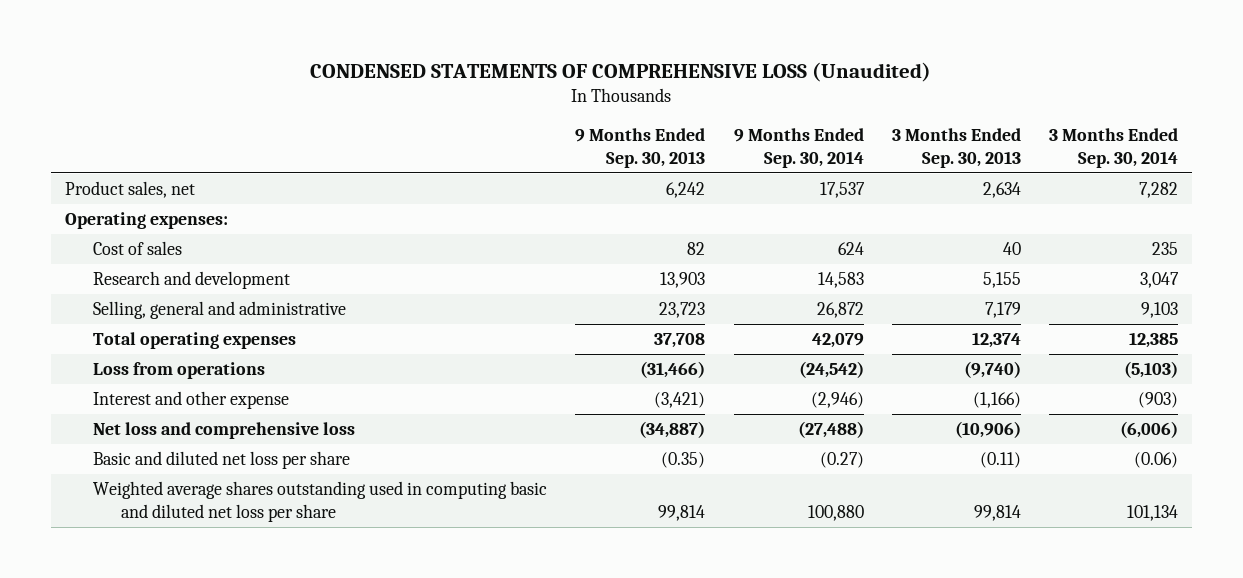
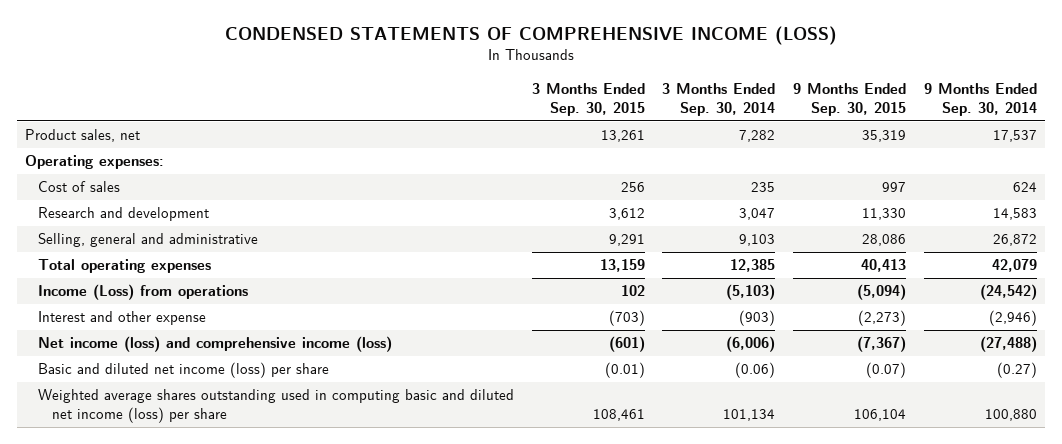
[310,62,932,83] CONDENSED STATEMENTS OF COMPREHENSIVE LOSS (Unaudited) -> [224,26,837,46] CONDENSED STATEMENTS OF COMPREHENSIVE INCOME (LOSS)
[575,127,706,168] 9 Months Ended Sep. 30, 2013 -> none
[891,127,1021,168] 3 Months Ended Sep. 30, 2013 -> none
none -> [531,82,645,116] 3 Months Ended Sep. 30, 2015
none -> [792,82,906,116] 9 Months Ended Sep. 30, 2015
[93,361,266,379] Loss from operations -> [38,284,249,301] Income (Loss) from operations
[93,421,356,439] Net loss and comprehensive loss -> [38,336,393,353] Net income (loss) and comprehensive income (loss)
[93,450,351,469] Basic and diluted net loss per share -> [38,362,330,379] Basic and diluted net income (loss) per share
[93,480,548,522] Weighted average shares outstanding used in computing basic and diluted net loss per share -> [38,389,515,424] Weighted average shares outstanding used in computing basic and diluted net income (loss) per share

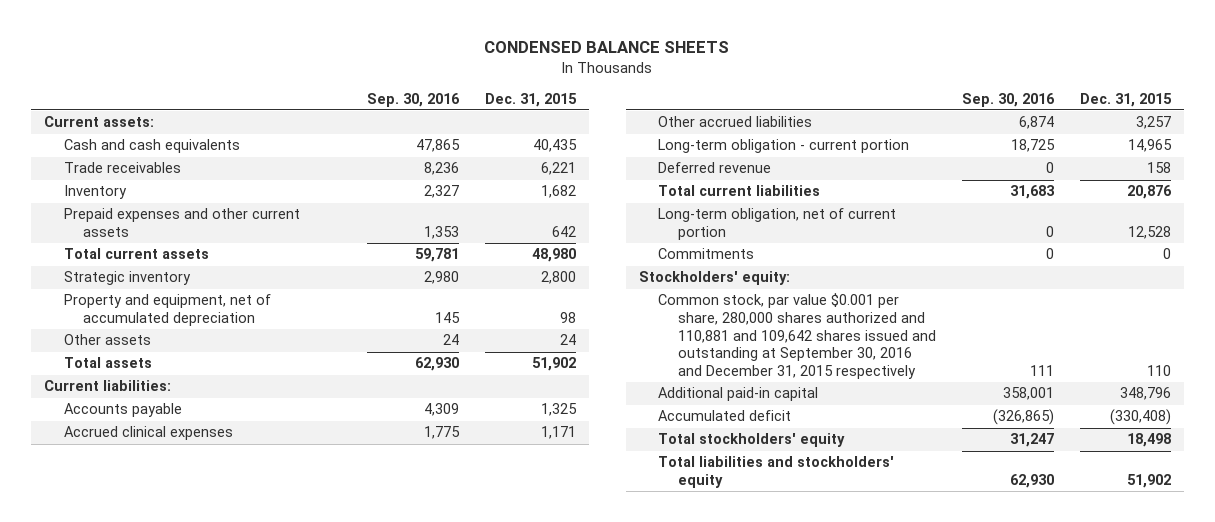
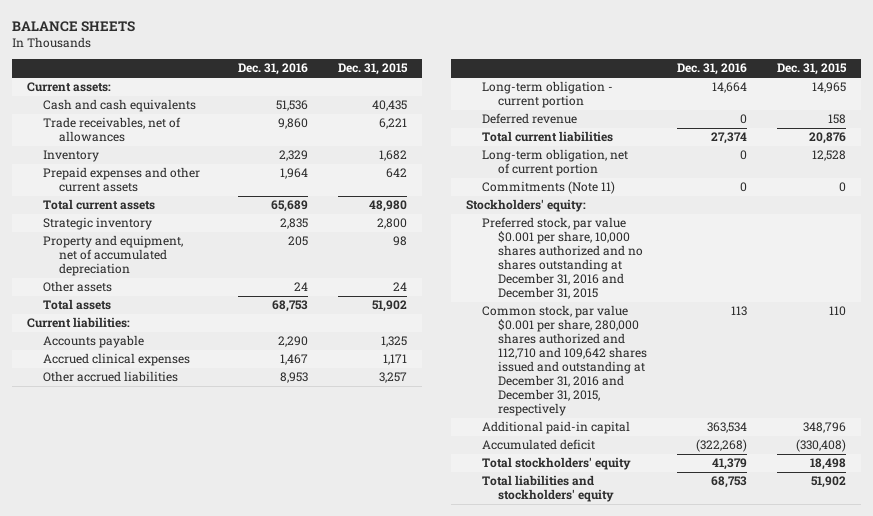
[484,41,730,54] CONDENSED BALANCE SHEETS -> [12,20,136,32] BALANCE SHEETS
[367,92,461,107] Sep. 30, 2016 -> none
none -> [238,63,309,76] Dec. 31, 2016
[63,162,181,174] Trade receivables -> [43,117,182,143] Trade receivables, net of allowances
[658,248,755,260] Commitments -> [482,181,616,195] Commitments (Note 11)
none -> [482,217,644,300] Preferred stock, par value $0.001 per share, 10,000 shares authorized and no shares outstanding at December 31, 2016 and December 31, 2015
[658,293,937,379] Common stock, par value $0.001 per share, 280,000 shares authorized and 110,881 and 109,642 shares issued and outstanding at September 30, 2016 and December 31, 2015 respectively -> [482,305,648,417] Common stock, par value $0.001 per share, 280,000 shares authorized and 112,710 and 109,642 shares issued and outstanding at December 31, 2016 and December 31, 2015, respectively

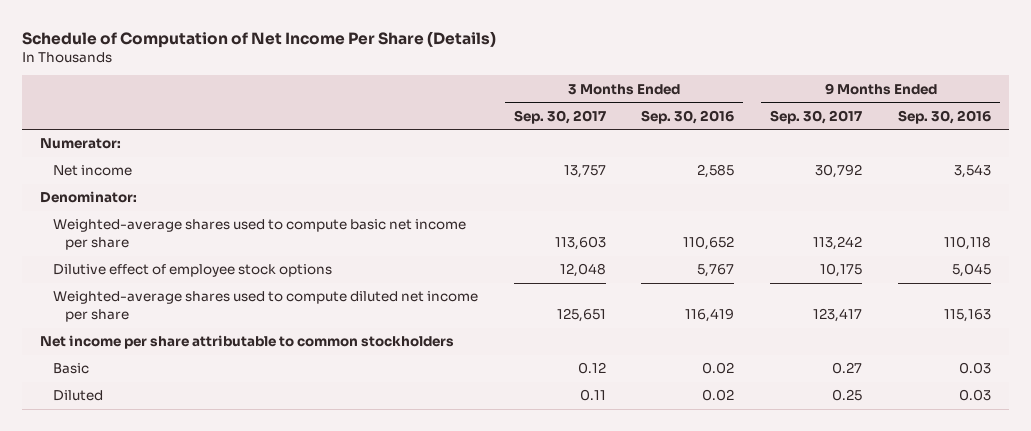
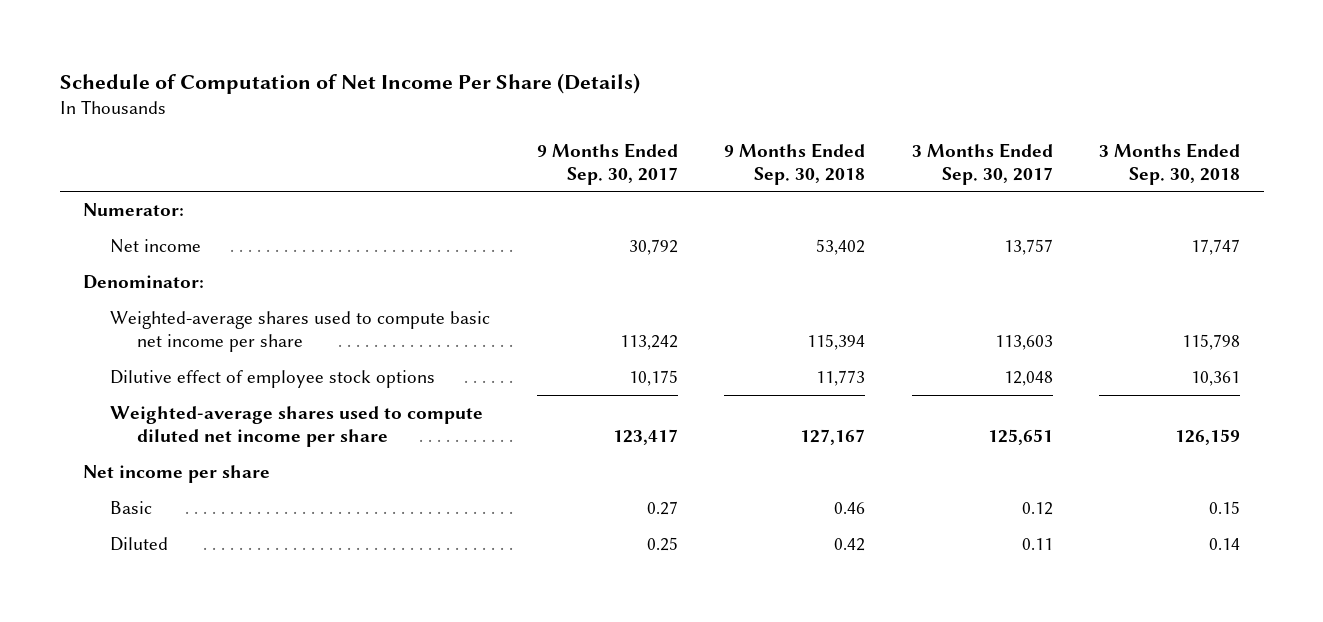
[641,109,735,124] Sep. 30, 2016 -> none
[898,109,992,124] Sep. 30, 2016 -> none
none -> [724,142,866,185] 9 Months Ended Sep. 30, 2018
none -> [1099,142,1241,185] 3 Months Ended Sep. 30, 2018
[40,335,455,350] Net income per share attributable to common stockholders -> [82,464,270,483] Net income per share

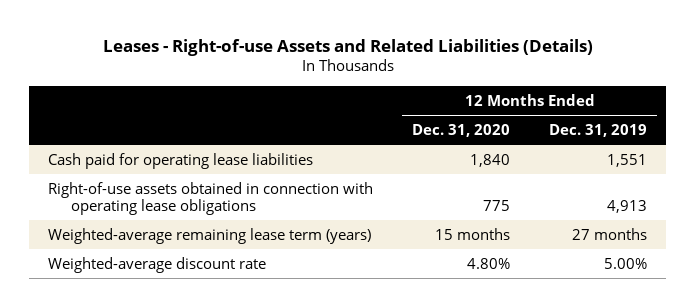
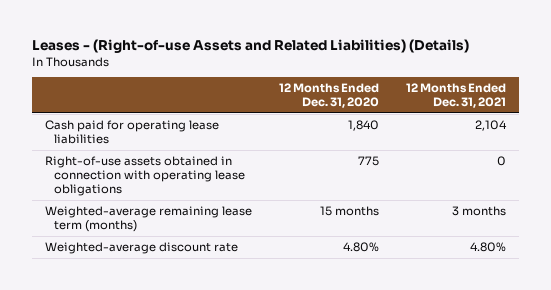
[102,38,593,56] Leases - Right-of-use Assets and Related Liabilities (Details) -> [31,38,469,53] Leases - (Right-of-use Assets and Related Liabilities) (Details)
[549,123,648,137] Dec. 31, 2019 -> none
none -> [405,83,506,109] 12 Months Ended Dec. 31, 2021
[48,227,372,244] Weighted-average remaining lease term (years) -> [45,206,253,233] Weighted-average remaining lease term (months)

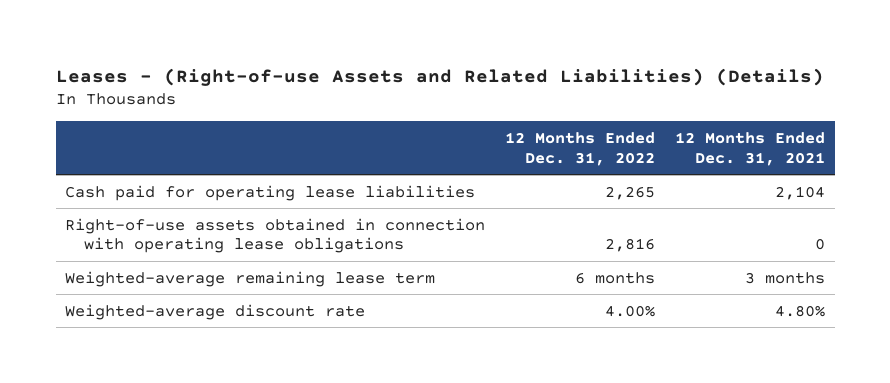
[279,83,380,109] 12 Months Ended Dec. 31, 2020 -> none
none -> [505,131,656,166] 12 Months Ended Dec. 31, 2022
[45,206,253,233] Weighted-average remaining lease term (months) -> [65,270,436,287] Weighted-average remaining lease term

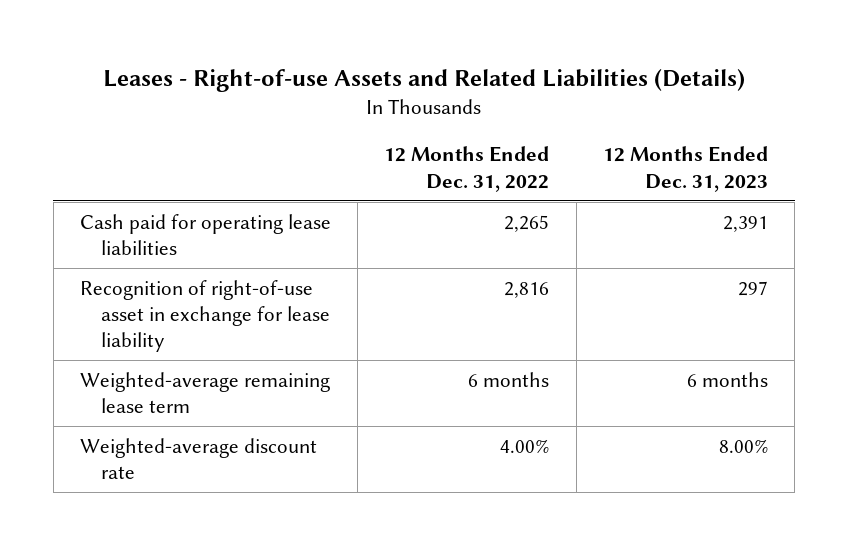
[55,67,824,86] Leases - (Right-of-use Assets and Related Liabilities) (Details) -> [102,68,745,92] Leases - Right-of-use Assets and Related Liabilities (Details)
[674,131,825,166] 12 Months Ended Dec. 31, 2021 -> none
none -> [602,146,768,192] 12 Months Ended Dec. 31, 2023
[65,217,486,254] Right-of-use assets obtained in connection with operating lease obligations -> [80,279,330,353] Recognition of right-of-use asset in exchange for lease liability

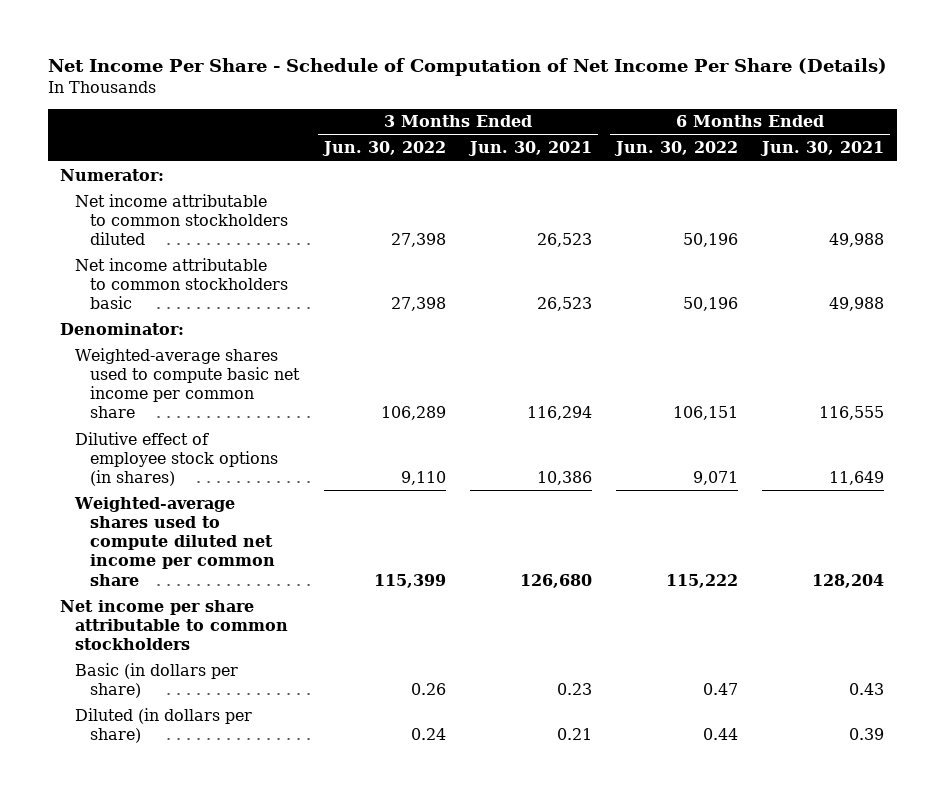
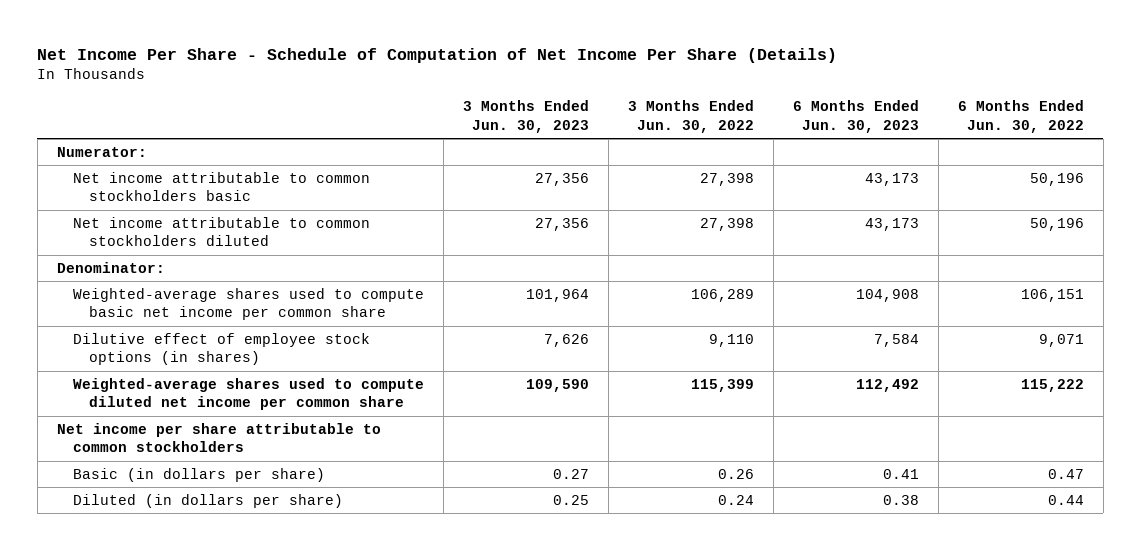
[467,141,592,157] Jun. 30, 2021 -> none
[760,141,885,157] Jun. 30, 2021 -> none
none -> [463,100,590,133] 3 Months Ended Jun. 30, 2023
none -> [792,100,919,133] 6 Months Ended Jun. 30, 2023
[75,193,289,246] Net income attributable to common stockholders diluted -> [73,216,371,247] Net income attributable to common stockholders diluted

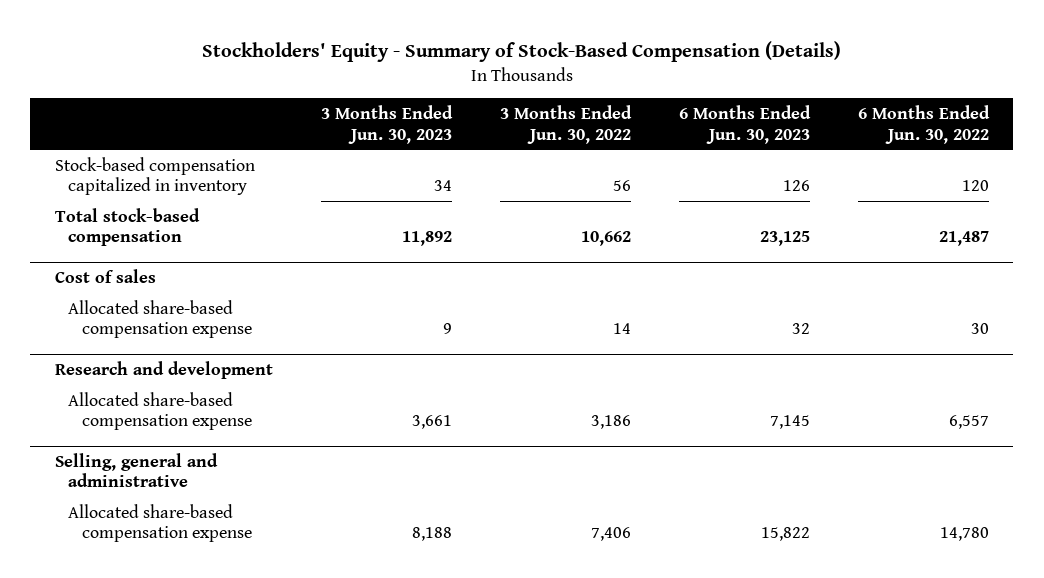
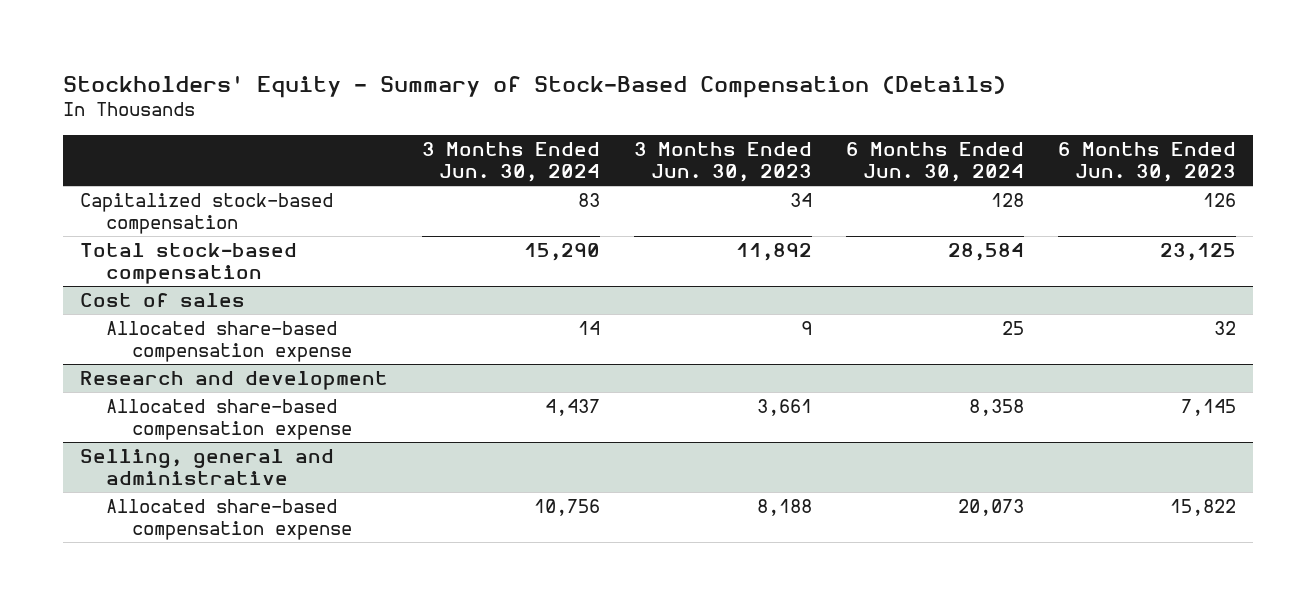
[499,104,632,144] 3 Months Ended Jun. 30, 2022 -> none
[858,104,991,144] 6 Months Ended Jun. 30, 2022 -> none
none -> [421,141,600,183] 3 Months Ended Jun. 30, 2024
none -> [845,141,1024,183] 6 Months Ended Jun. 30, 2024
[54,156,255,196] Stock-based compensation capitalized in inventory -> [79,193,333,235] Capitalized stock-based compensation

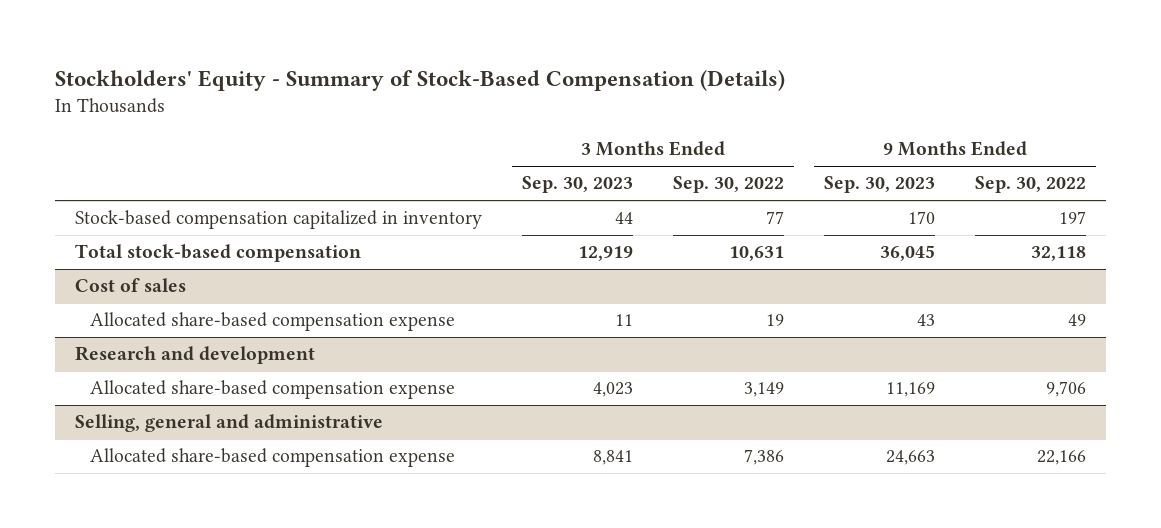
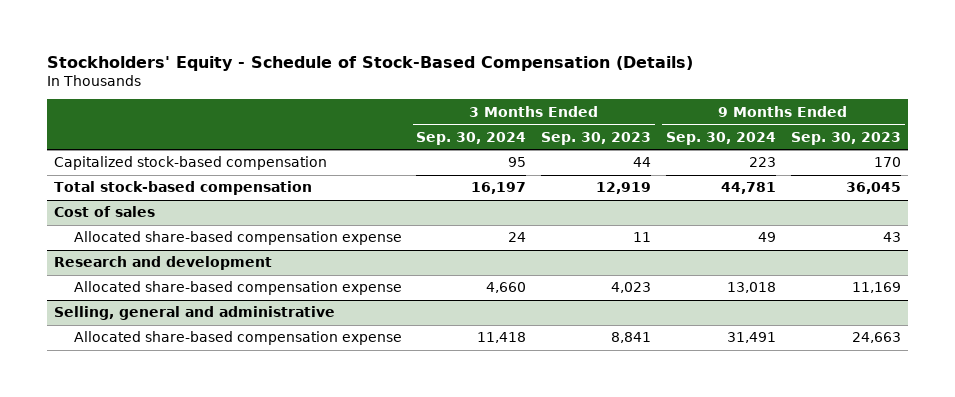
[55,69,786,91] Stockholders' Equity - Summary of Stock-Based Compensation (Details) -> [46,55,693,71] Stockholders' Equity - Schedule of Stock-Based Compensation (Details)
[673,176,785,194] Sep. 30, 2022 -> none
[975,176,1087,194] Sep. 30, 2022 -> none
none -> [416,131,527,145] Sep. 30, 2024
none -> [666,131,777,145] Sep. 30, 2024
[75,210,483,230] Stock-based compensation capitalized in inventory -> [54,156,328,171] Capitalized stock-based compensation

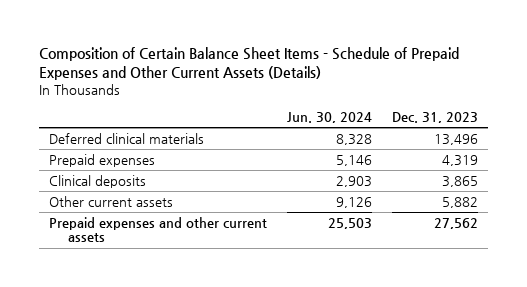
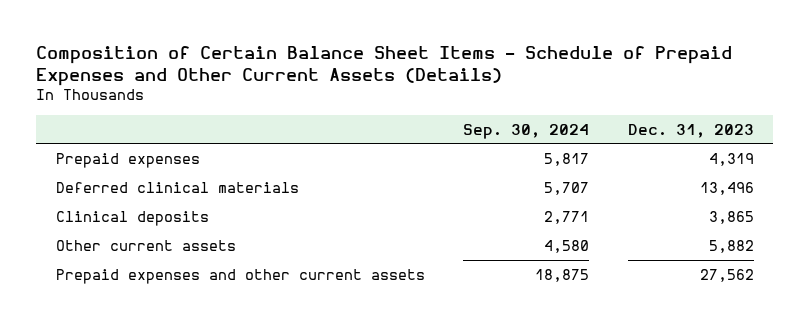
[286,112,372,124] Jun. 30, 2024 -> none
none -> [463,123,590,139] Sep. 30, 2024
[48,132,204,144] Deferred clinical materials -> [55,181,299,193] Deferred clinical materials

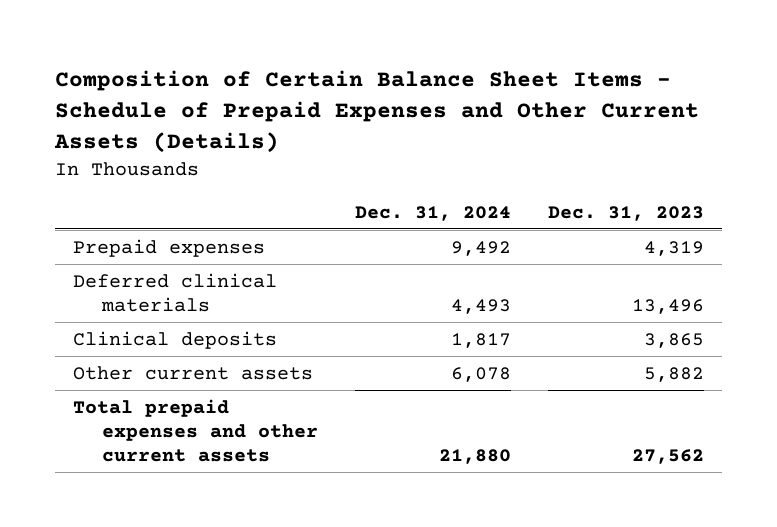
[463,123,590,139] Sep. 30, 2024 -> none
none -> [355,205,512,221] Dec. 31, 2024
[55,268,425,284] Prepaid expenses and other current assets -> [73,398,319,462] Total prepaid expenses and other current assets

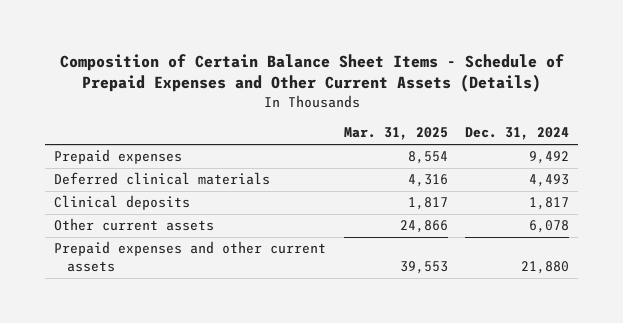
[547,205,704,221] Dec. 31, 2023 -> none
none -> [343,127,448,141] Mar. 31, 2025
[73,398,319,462] Total prepaid expenses and other current assets -> [53,241,326,273] Prepaid expenses and other current assets

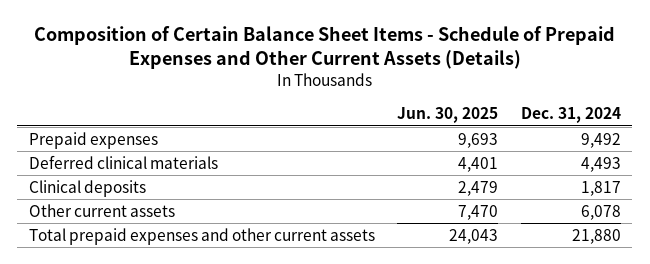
[343,127,448,141] Mar. 31, 2025 -> none
none -> [397,107,499,124] Jun. 30, 2025
[53,241,326,273] Prepaid expenses and other current assets -> [28,227,375,245] Total prepaid expenses and other current assets

